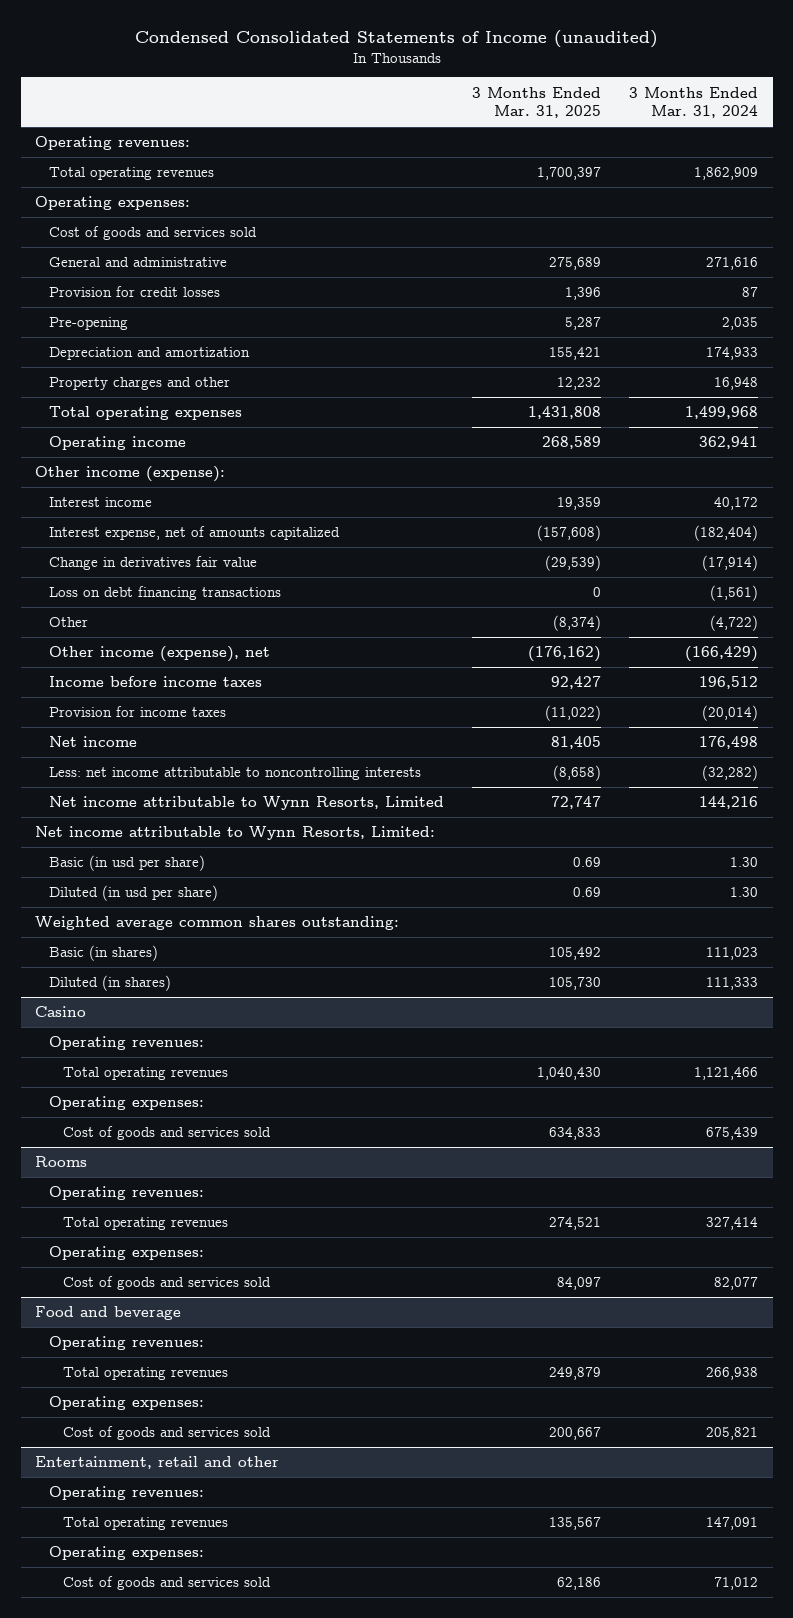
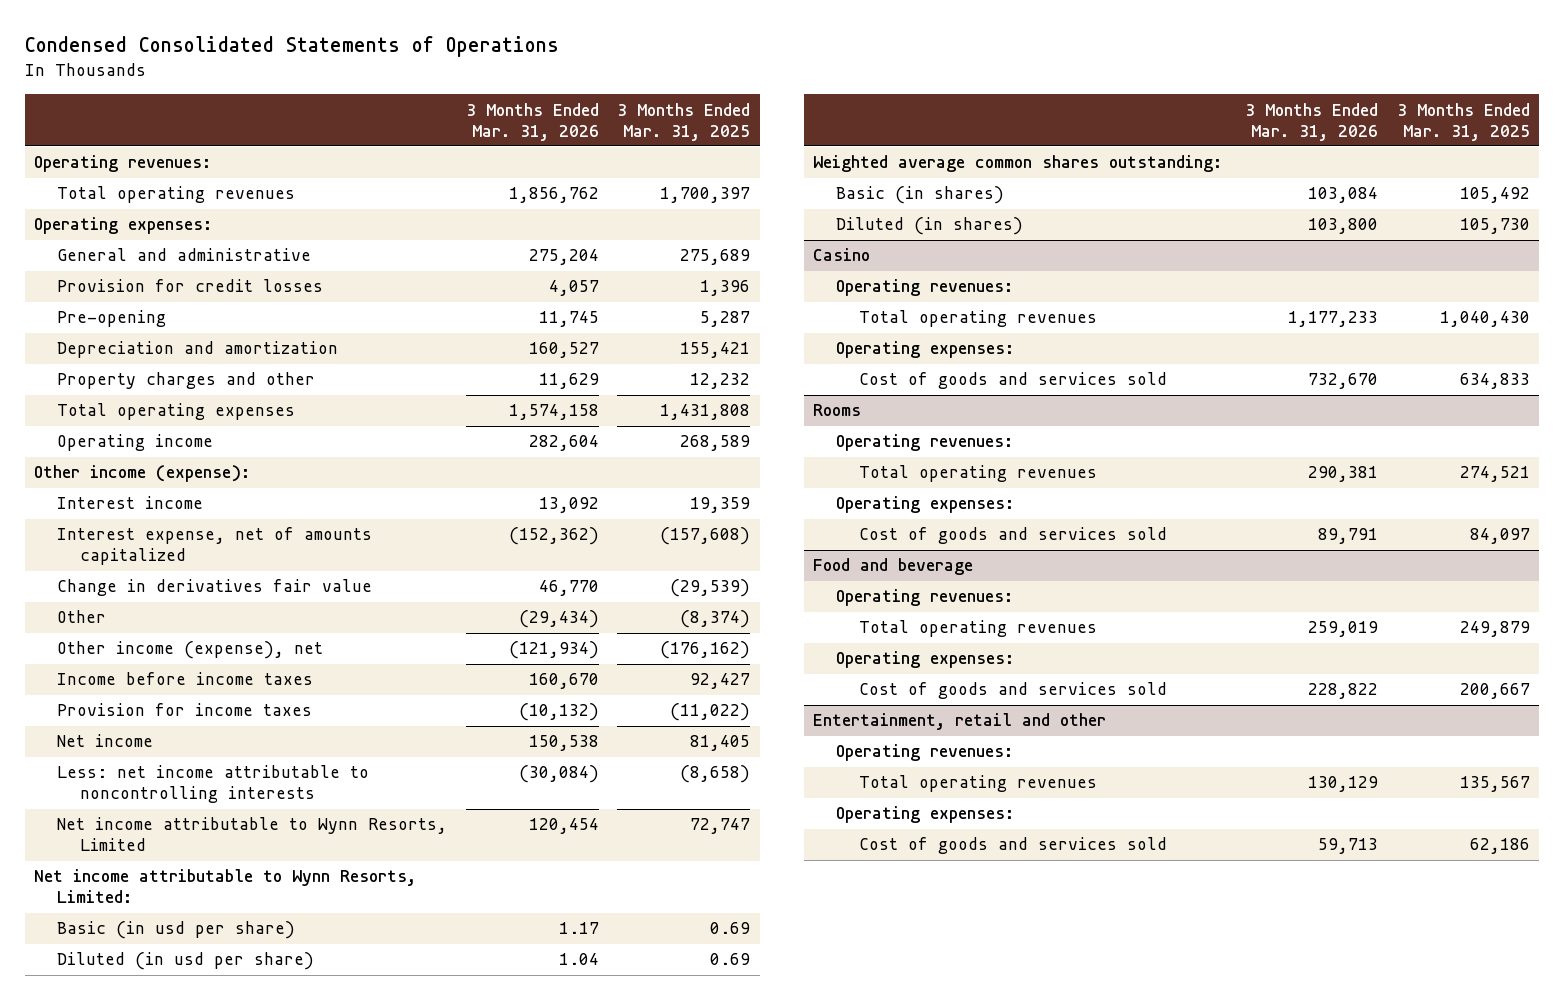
[134,30,658,49] Condensed Consolidated Statements of Income (unaudited) -> [24,36,559,58] Condensed Consolidated Statements of Operations
[629,86,759,119] 3 Months Ended Mar. 31, 2024 -> none
none -> [465,102,599,141] 3 Months Ended Mar. 31, 2026
[48,226,257,241] Cost of goods and services sold -> none
[48,586,281,601] Loss on debt financing transactions -> none

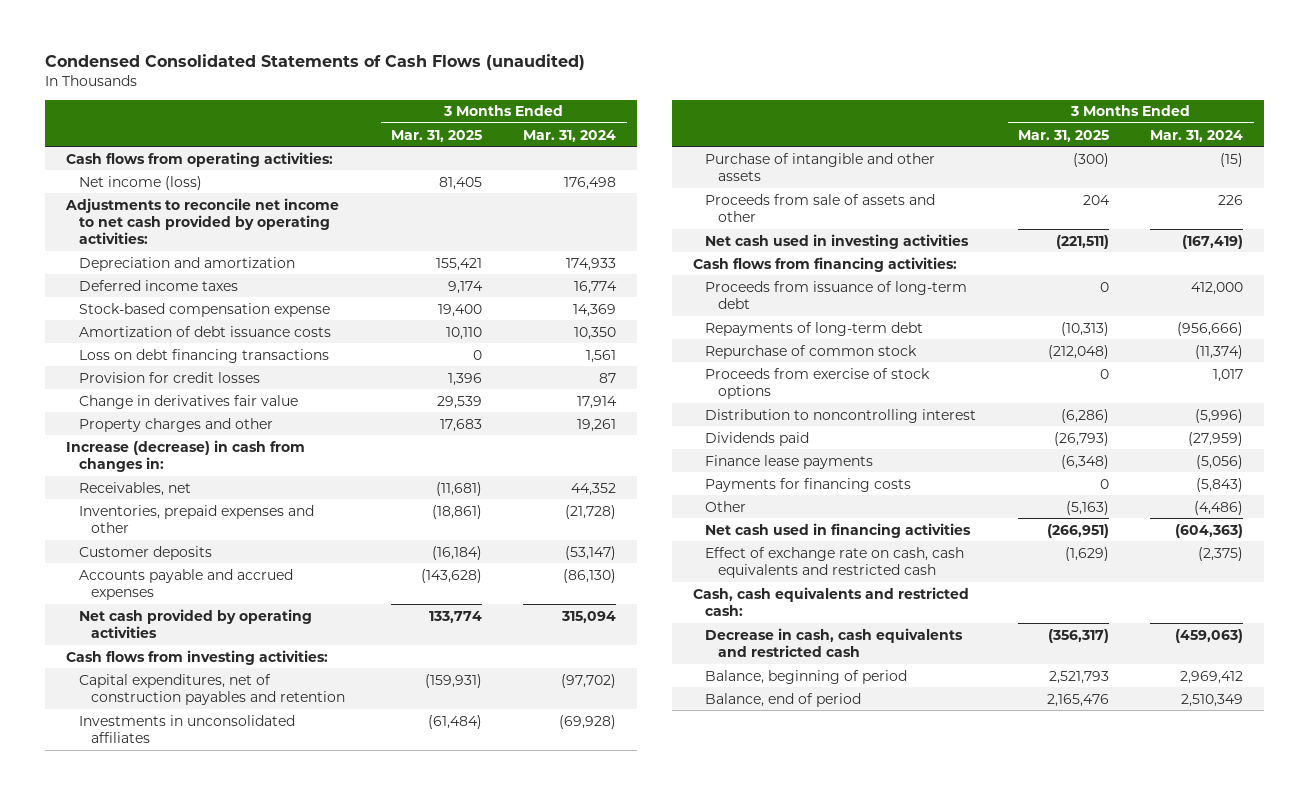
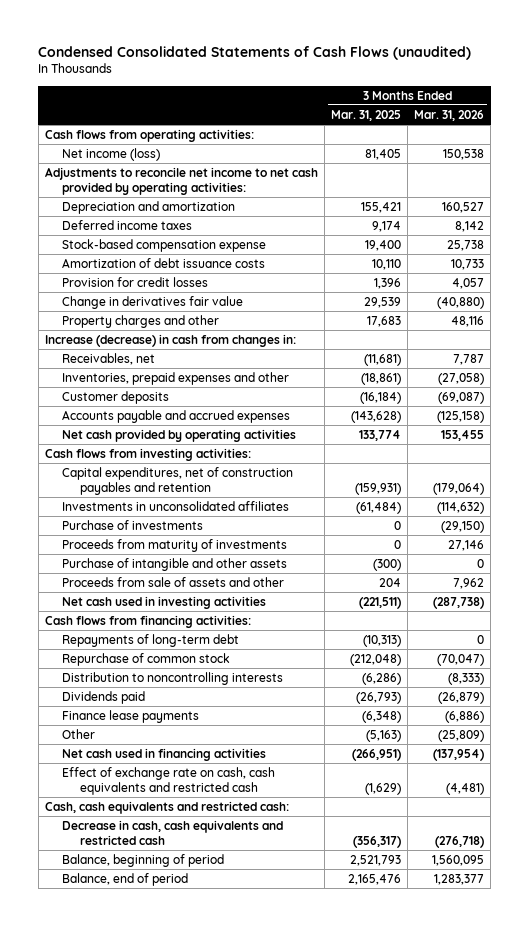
[523,129,617,142] Mar. 31, 2024 -> none
none -> [414,109,485,121] Mar. 31, 2026
[78,348,329,363] Loss on debt financing transactions -> none
none -> [62,519,204,530] Purchase of investments
none -> [62,538,288,552] Proceeds from maturity of investments
[705,280,968,309] Proceeds from issuance of long-term debt -> none
[705,367,931,399] Proceeds from exercise of stock options -> none
[705,408,977,423] Distribution to noncontrolling interest -> [62,671,284,685] Distribution to noncontrolling interests
[705,477,912,492] Payments for financing costs -> none

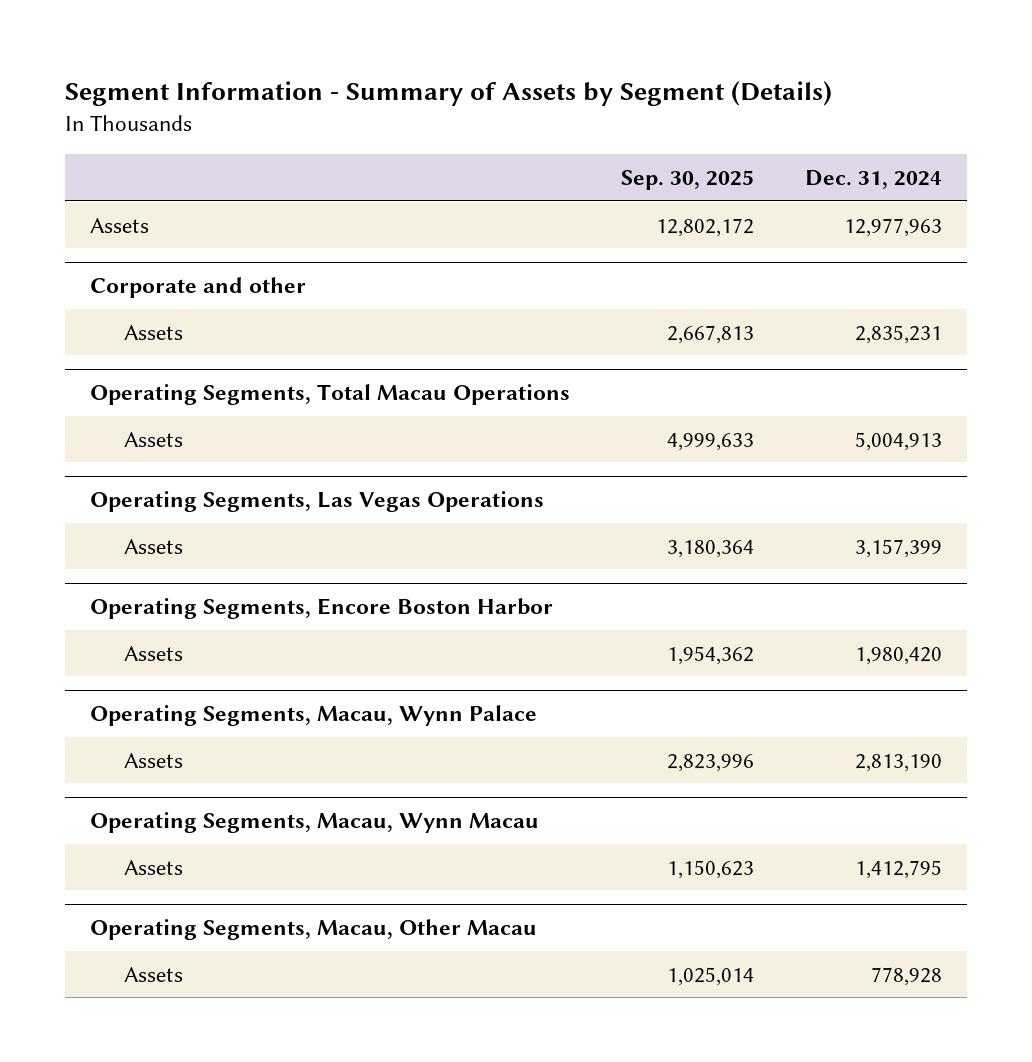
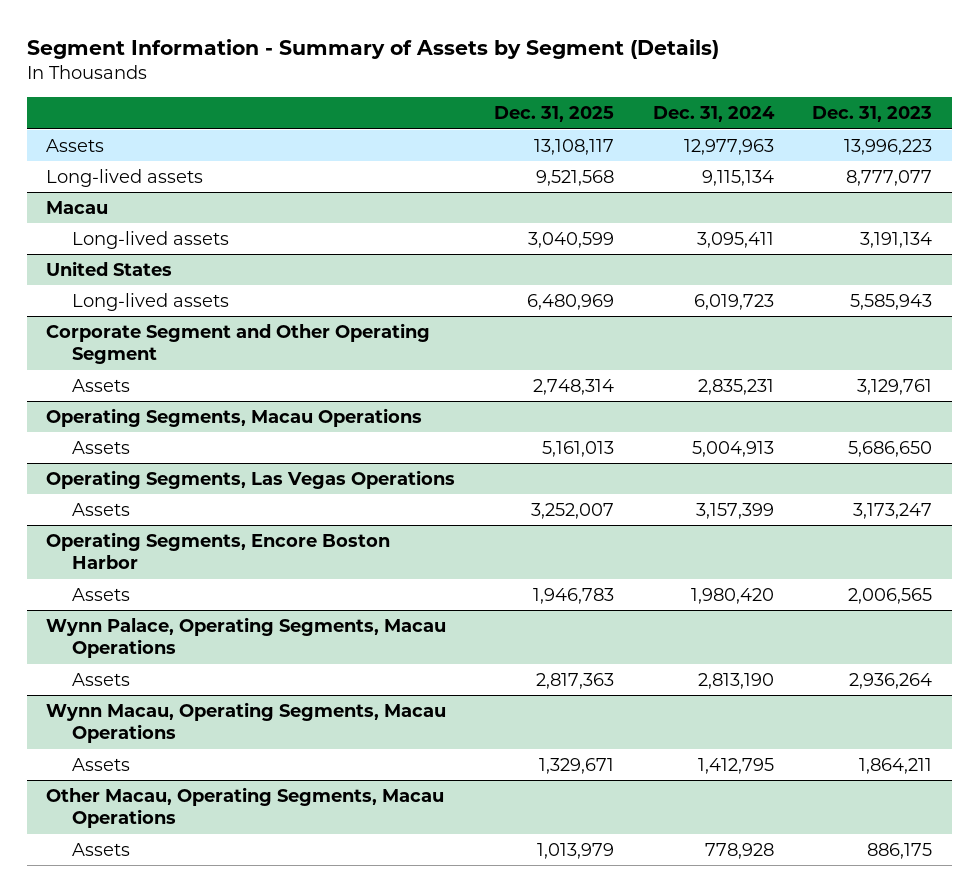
[621,169,755,190] Sep. 30, 2025 -> none
none -> [493,106,614,123] Dec. 31, 2025
none -> [812,106,933,123] Dec. 31, 2023
none -> [46,169,204,188] Long-lived assets
none -> [46,201,109,215] Macau
none -> [72,231,230,250] Long-lived assets
none -> [46,261,173,277] United States
none -> [72,293,230,312] Long-lived assets
[90,277,307,299] Corporate and other -> [46,323,431,365] Corporate Segment and Other Operating Segment
[90,384,571,406] Operating Segments, Total Macau Operations -> [46,408,423,428] Operating Segments, Macau Operations
[90,705,538,727] Operating Segments, Macau, Wynn Palace -> [46,617,447,659] Wynn Palace, Operating Segments, Macau Operations
[90,812,540,834] Operating Segments, Macau, Wynn Macau -> [46,702,447,744] Wynn Macau, Operating Segments, Macau Operations
[90,919,538,941] Operating Segments, Macau, Other Macau -> [46,787,445,829] Other Macau, Operating Segments, Macau Operations

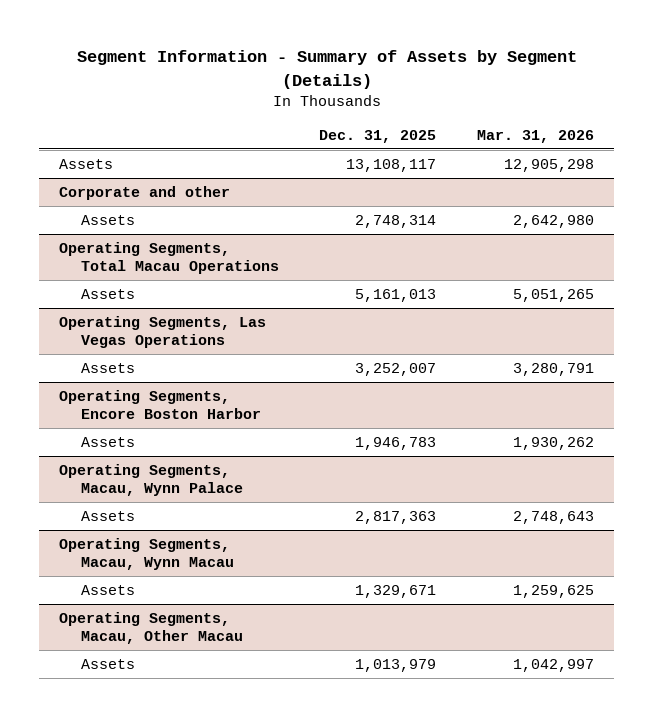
[652,106,775,123] Dec. 31, 2024 -> none
[812,106,933,123] Dec. 31, 2023 -> none
none -> [476,129,594,143] Mar. 31, 2026
[46,169,204,188] Long-lived assets -> none
[46,201,109,215] Macau -> none
[72,231,230,250] Long-lived assets -> none
[46,261,173,277] United States -> none
[72,293,230,312] Long-lived assets -> none
[46,323,431,365] Corporate Segment and Other Operating Segment -> [59,185,231,200] Corporate and other
[46,408,423,428] Operating Segments, Macau Operations -> [59,241,279,274] Operating Segments, Total Macau Operations
[46,617,447,659] Wynn Palace, Operating Segments, Macau Operations -> [59,463,243,496] Operating Segments, Macau, Wynn Palace
[46,702,447,744] Wynn Macau, Operating Segments, Macau Operations -> [59,537,234,570] Operating Segments, Macau, Wynn Macau
[46,787,445,829] Other Macau, Operating Segments, Macau Operations -> [59,611,243,644] Operating Segments, Macau, Other Macau

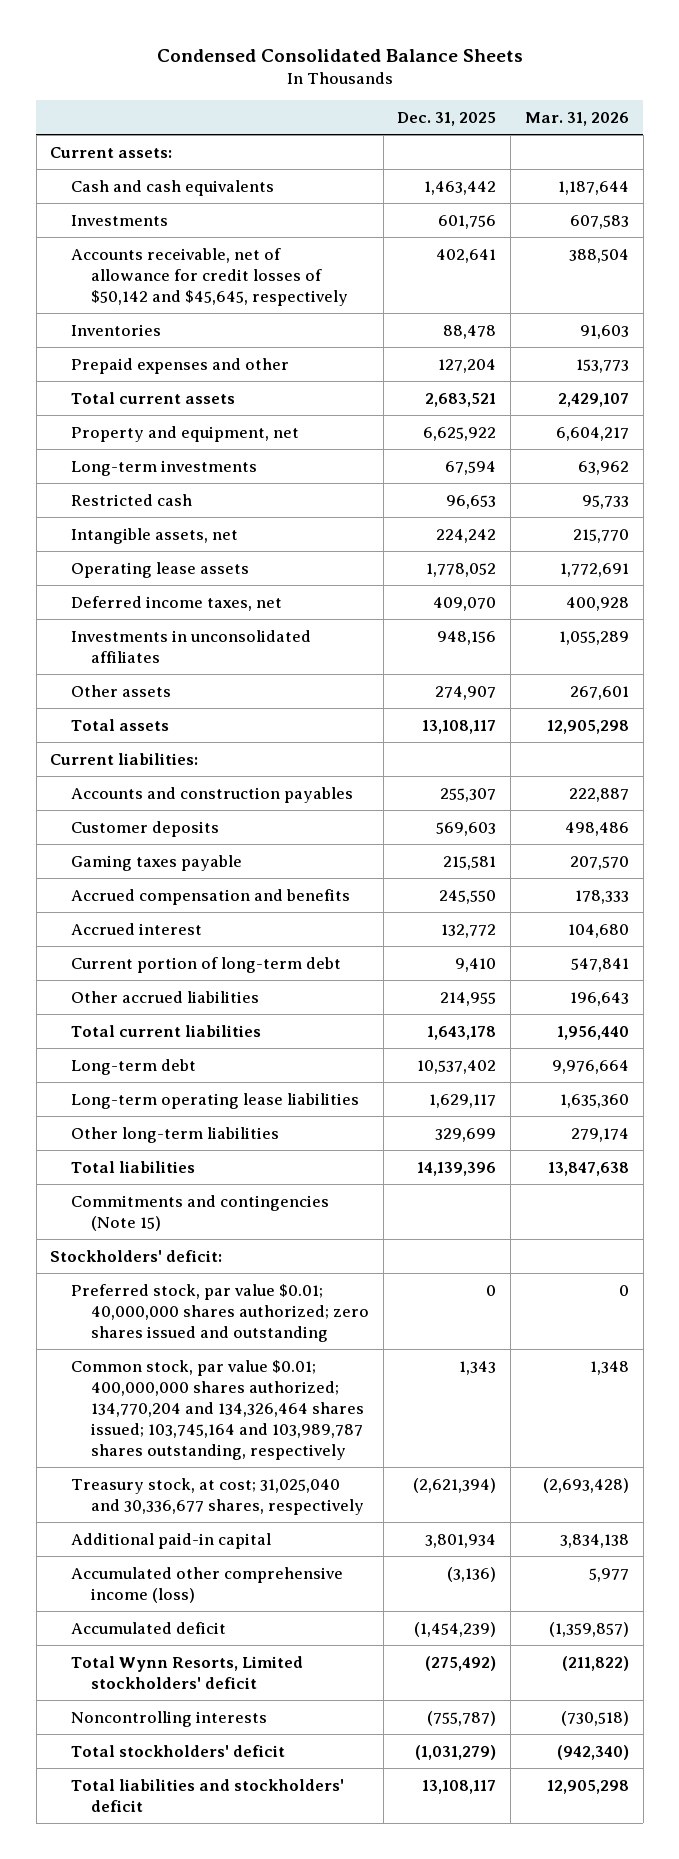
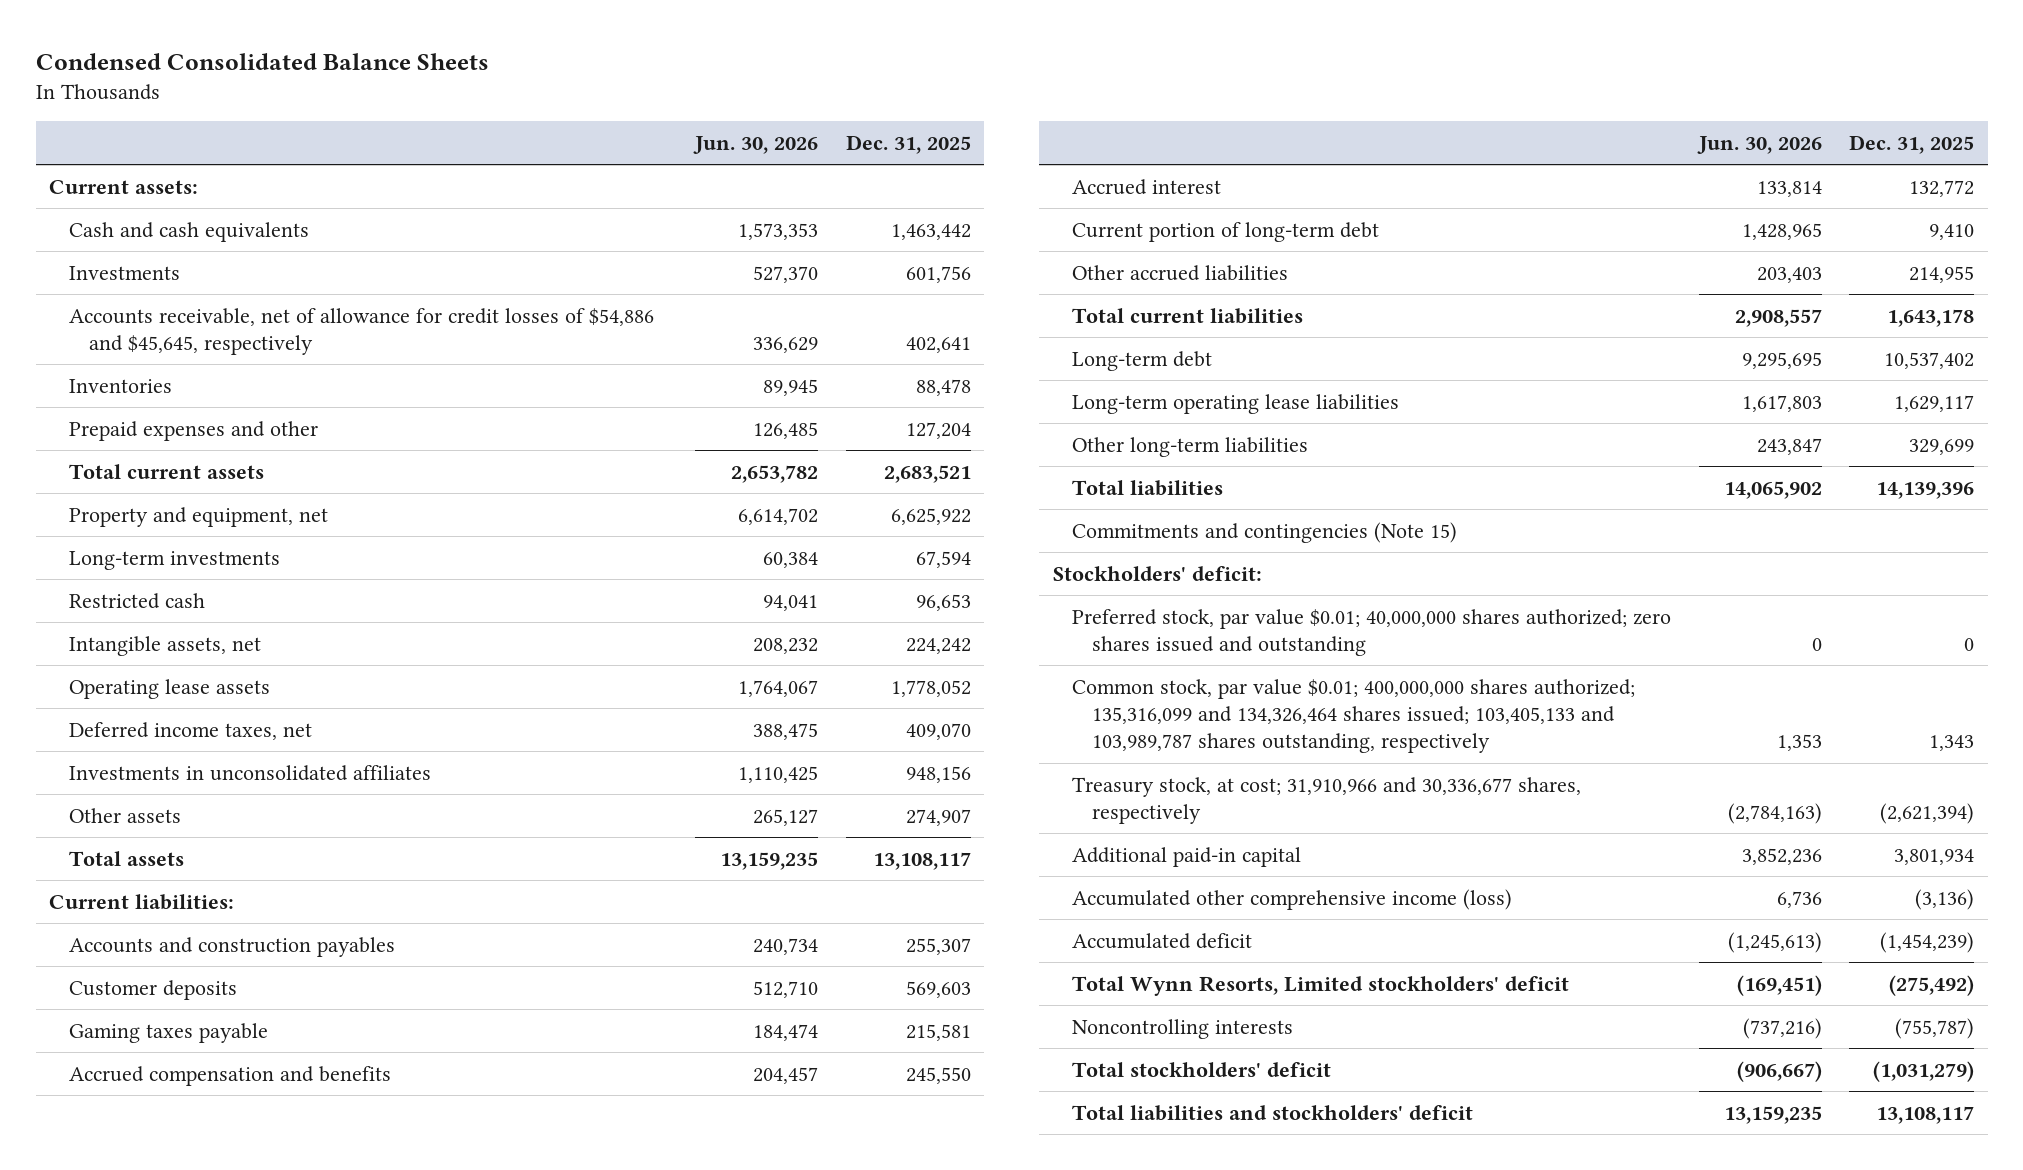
[524,111,629,126] Mar. 31, 2026 -> none
none -> [693,135,819,154] Jun. 30, 2026
[70,247,348,306] Accounts receivable, net of allowance for credit losses of $50,142 and $45,645, respectively -> [69,307,655,355] Accounts receivable, net of allowance for credit losses of $54,886 and $45,645, respectively
[70,1359,364,1461] Common stock, par value $0.01; 400,000,000 shares authorized; 134,770,204 and 134,326,464 shares issued; 103,745,164 and 103,989,787 shares outstanding, respectively -> [1072,678,1636,754] Common stock, par value $0.01; 400,000,000 shares authorized; 135,316,099 and 134,326,464 shares issued; 103,405,133 and 103,989,787 shares outstanding, respectively
[70,1477,364,1515] Treasury stock, at cost; 31,025,040 and 30,336,677 shares, respectively -> [1072,776,1582,824] Treasury stock, at cost; 31,910,966 and 30,336,677 shares, respectively

